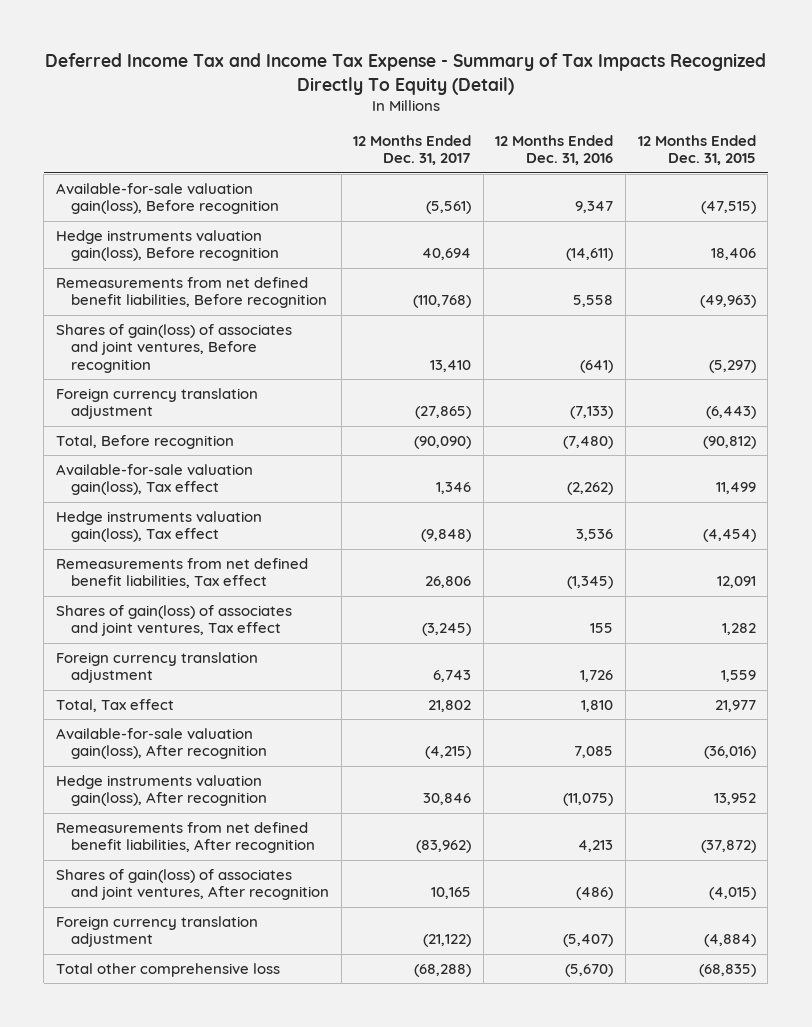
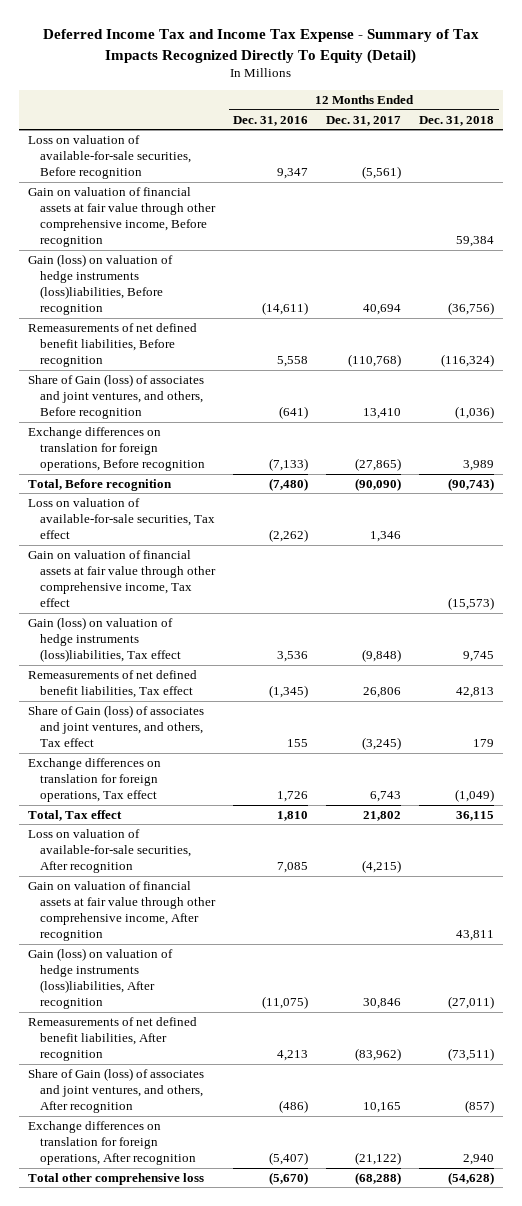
[637,134,756,166] 12 Months Ended Dec. 31, 2015 -> none
none -> [419,115,495,126] Dec. 31, 2018
[55,182,279,215] Available-for-sale valuation gain(loss), Before recognition -> [28,134,192,180] Loss on valuation of available-for-sale securities, Before recognition
none -> [28,186,217,248] Gain on valuation of financial assets at fair value through other comprehensive income, Before recognition
[55,229,279,262] Hedge instruments valuation gain(loss), Before recognition -> [28,253,174,316] Gain (loss) on valuation of hedge instruments (loss)liabilities, Before recognition
[55,276,327,309] Remeasurements from net defined benefit liabilities, Before recognition -> [28,322,198,368] Remeasurements of net defined benefit liabilities, Before recognition
[55,323,292,373] Shares of gain(loss) of associates and joint ventures, Before recognition -> [28,373,205,420] Share of Gain (loss) of associates and joint ventures, and others, Before recognition
[55,387,258,420] Foreign currency translation adjustment -> [28,426,206,472] Exchange differences on translation for foreign operations, Before recognition
[55,463,253,496] Available-for-sale valuation gain(loss), Tax effect -> [28,497,216,540] Loss on valuation of available-for-sale securities, Tax effect
none -> [28,549,217,608] Gain on valuation of financial assets at fair value through other comprehensive income, Tax effect
[55,510,262,543] Hedge instruments valuation gain(loss), Tax effect -> [28,616,182,663] Gain (loss) on valuation of hedge instruments (loss)liabilities, Tax effect
[55,557,308,589] Remeasurements from net defined benefit liabilities, Tax effect -> [28,669,198,699] Remeasurements of net defined benefit liabilities, Tax effect
[55,604,292,637] Shares of gain(loss) of associates and joint ventures, Tax effect -> [28,704,205,748] Share of Gain (loss) of associates and joint ventures, and others, Tax effect
[55,651,258,684] Foreign currency translation adjustment -> [28,757,162,803] Exchange differences on translation for foreign operations, Tax effect
[55,727,267,760] Available-for-sale valuation gain(loss), After recognition -> [28,828,192,874] Loss on valuation of available-for-sale securities, After recognition
none -> [28,880,217,942] Gain on valuation of financial assets at fair value through other comprehensive income, After recognition
[55,774,267,807] Hedge instruments valuation gain(loss), After recognition -> [28,947,174,1010] Gain (loss) on valuation of hedge instruments (loss)liabilities, After recognition
[55,821,315,854] Remeasurements from net defined benefit liabilities, After recognition -> [28,1016,198,1062] Remeasurements of net defined benefit liabilities, After recognition
[55,868,329,901] Shares of gain(loss) of associates and joint ventures, After recognition -> [28,1067,205,1114] Share of Gain (loss) of associates and joint ventures, and others, After recognition
[55,915,258,948] Foreign currency translation adjustment -> [28,1120,197,1166] Exchange differences on translation for foreign operations, After recognition

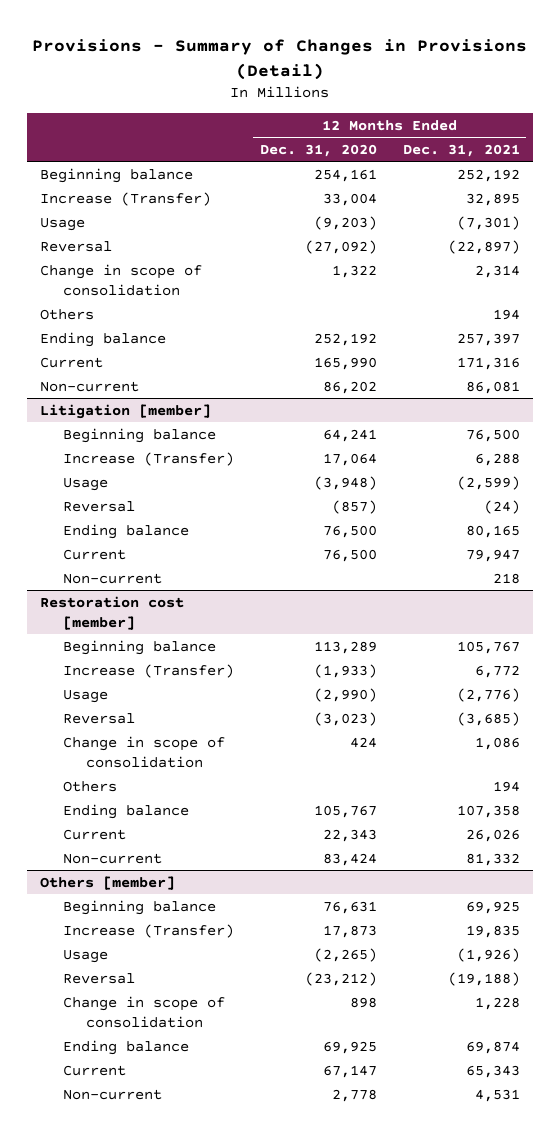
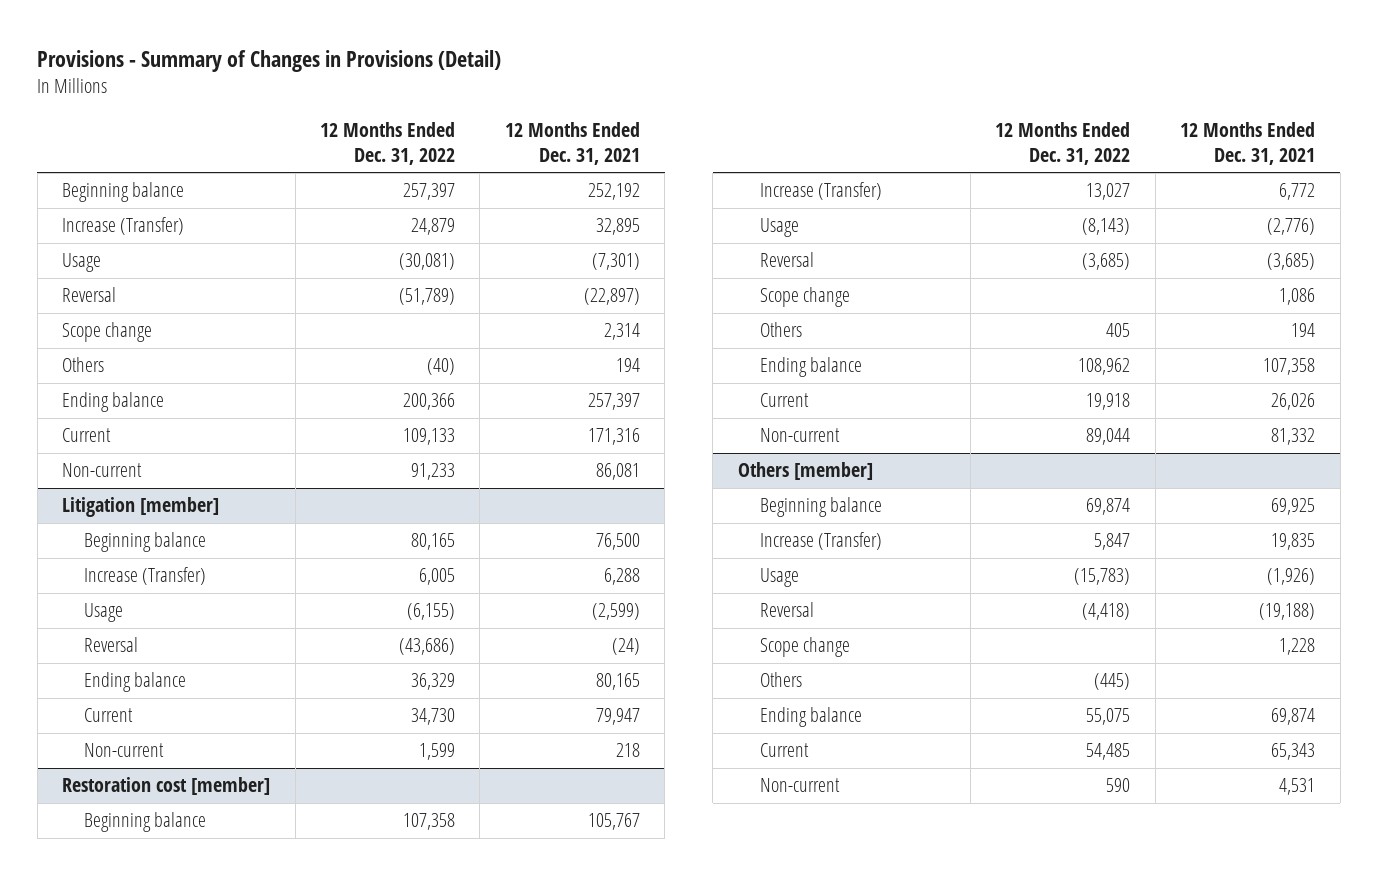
[259,143,377,157] Dec. 31, 2020 -> none
none -> [320,121,456,165] 12 Months Ended Dec. 31, 2022
[40,263,203,296] Change in scope of consolidation -> [62,322,153,343] Scope change
[62,735,225,768] Change in scope of consolidation -> [759,287,850,308] Scope change
[62,995,225,1028] Change in scope of consolidation -> [759,637,850,658] Scope change
none -> [759,672,802,688] Others

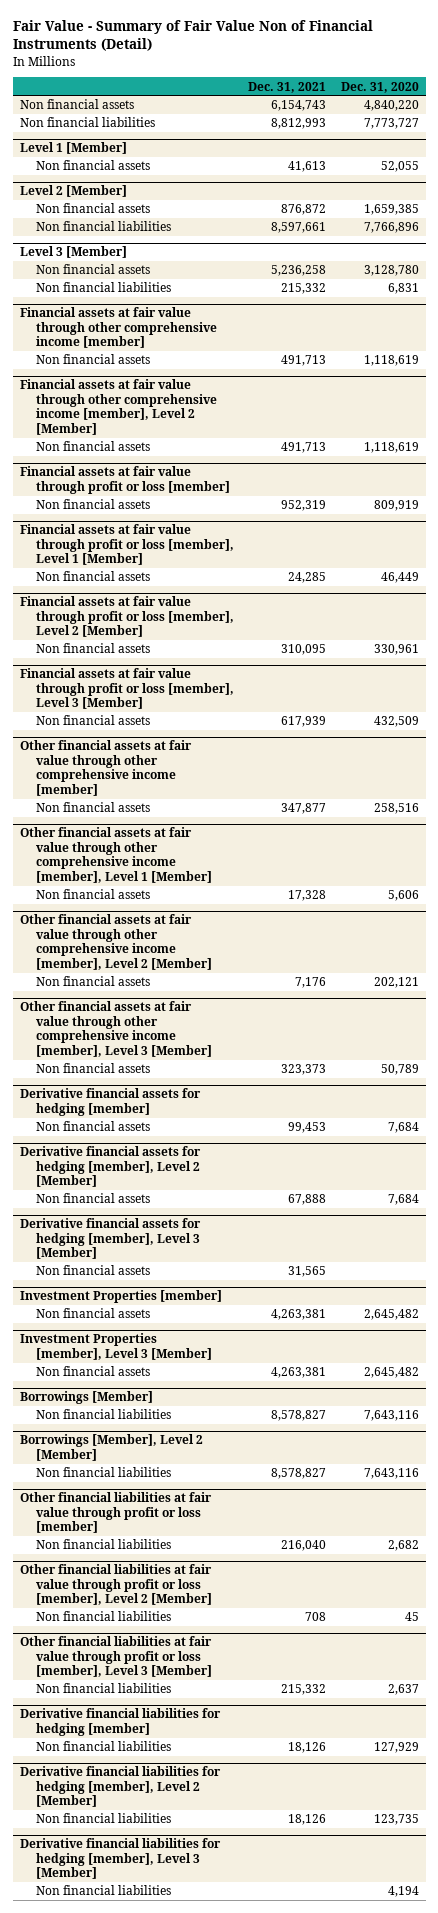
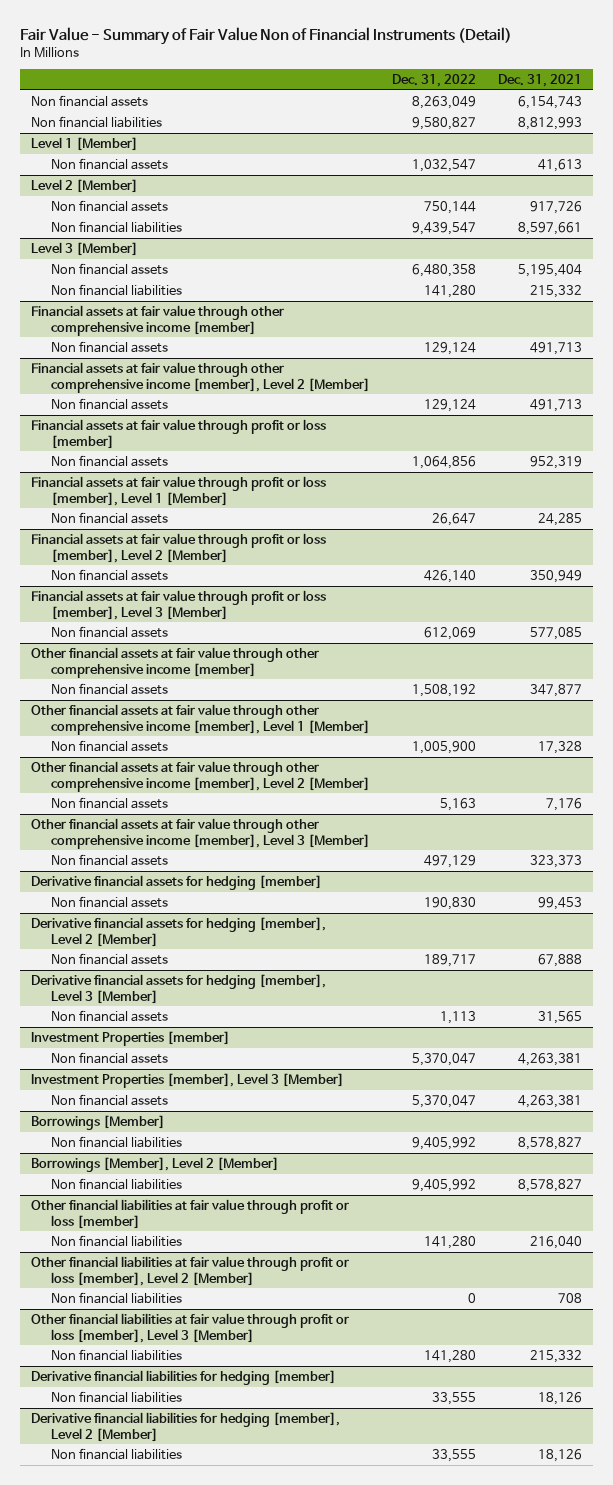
[340,81,419,93] Dec. 31, 2020 -> none
none -> [391,74,476,88] Dec. 31, 2022
[281,204,327,216] 876,872 -> [529,200,582,214] 917,726
[271,265,327,277] 5,236,258 -> [517,263,582,277] 5,195,404
[281,644,327,656] 310,095 -> [529,569,582,583] 350,949
[281,716,327,728] 617,939 -> [529,626,582,640] 577,085
[19,1838,221,1880] Derivative financial liabilities for hedging [member], Level 3 [Member] -> none
[35,1885,171,1896] Non financial liabilities -> none

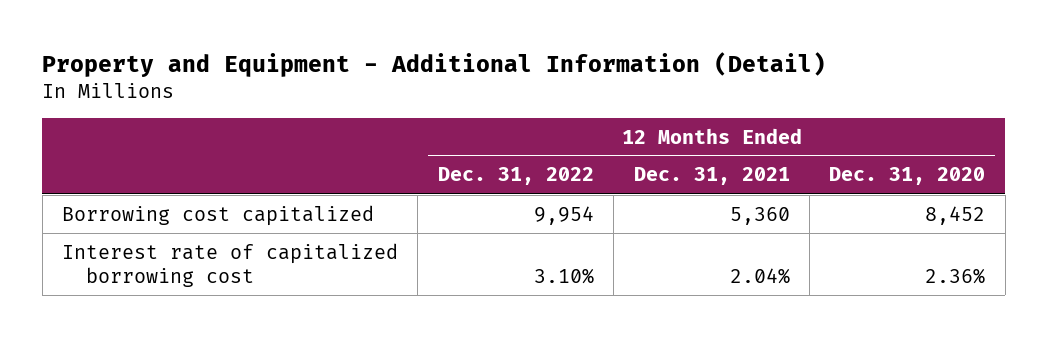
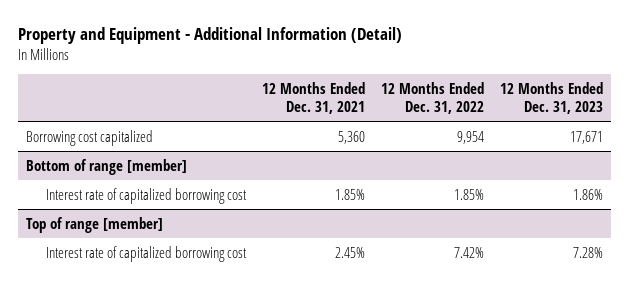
[829,167,986,186] Dec. 31, 2020 -> none
none -> [500,81,604,114] 12 Months Ended Dec. 31, 2023
none -> [25,158,187,175] Bottom of range [member]
[533,267,594,284] 3.10% -> [454,188,485,200] 1.85%
[729,267,790,284] 2.04% -> [334,188,365,200] 1.85%
none -> [25,216,163,233] Top of range [member]
none -> [45,245,247,262] Interest rate of capitalized borrowing cost

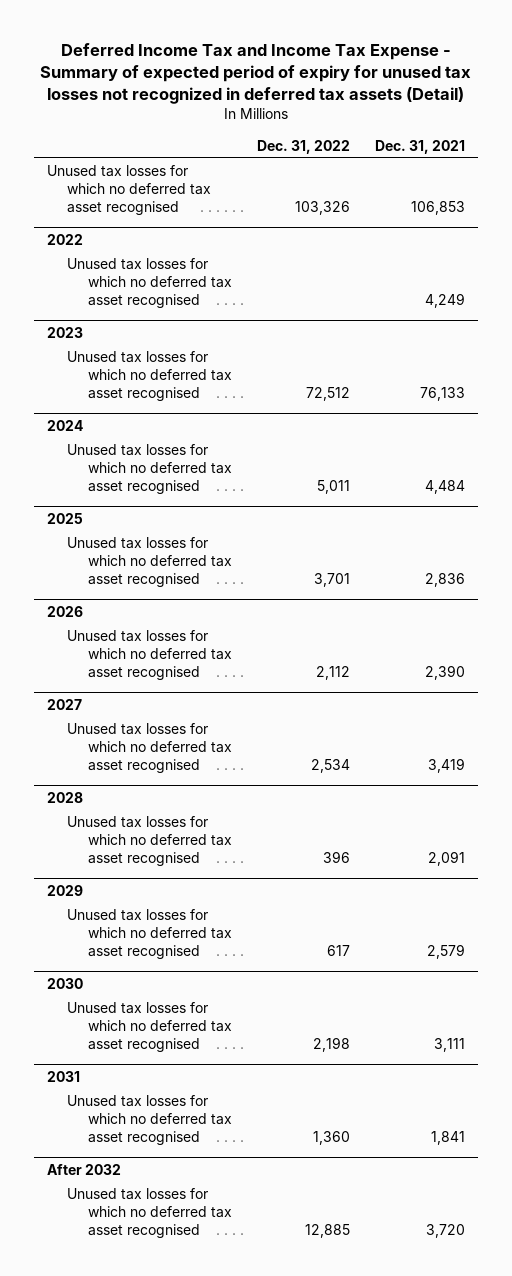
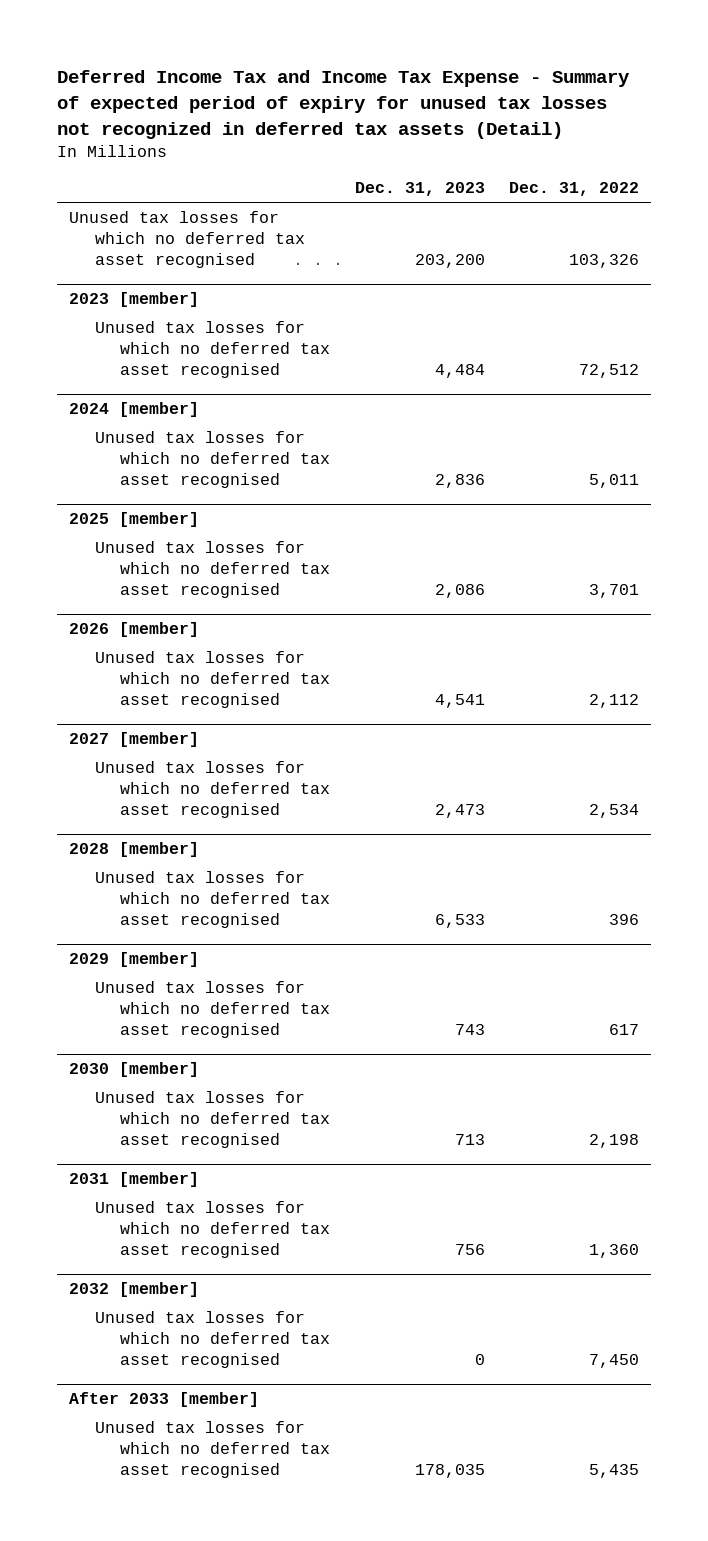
[375,139,466,154] Dec. 31, 2021 -> none
none -> [354,182,485,197] Dec. 31, 2023
[46,234,83,246] 2022 -> none
[67,258,232,308] Unused tax losses for which no deferred tax asset recognised -> none
[46,327,83,339] 2023 -> [69,292,200,308] 2023 [member]
[46,420,83,432] 2024 -> [69,402,200,418] 2024 [member]
[46,513,83,525] 2025 -> [69,512,200,528] 2025 [member]
[46,606,83,618] 2026 -> [69,622,200,638] 2026 [member]
[46,699,82,711] 2027 -> [69,732,200,748] 2027 [member]
[46,792,83,804] 2028 -> [69,842,200,858] 2028 [member]
[46,885,83,897] 2029 -> [69,952,200,968] 2029 [member]
[46,978,83,990] 2030 -> [69,1062,200,1078] 2030 [member]
[46,1071,80,1083] 2031 -> [69,1172,200,1188] 2031 [member]
[46,1164,121,1176] After 2032 -> none
none -> [69,1282,200,1298] 2032 [member]
[304,1223,350,1238] 12,885 -> [588,1353,639,1368] 7,450
none -> [69,1392,260,1408] After 2033 [member]
none -> [94,1420,331,1478] Unused tax losses for which no deferred tax asset recognised

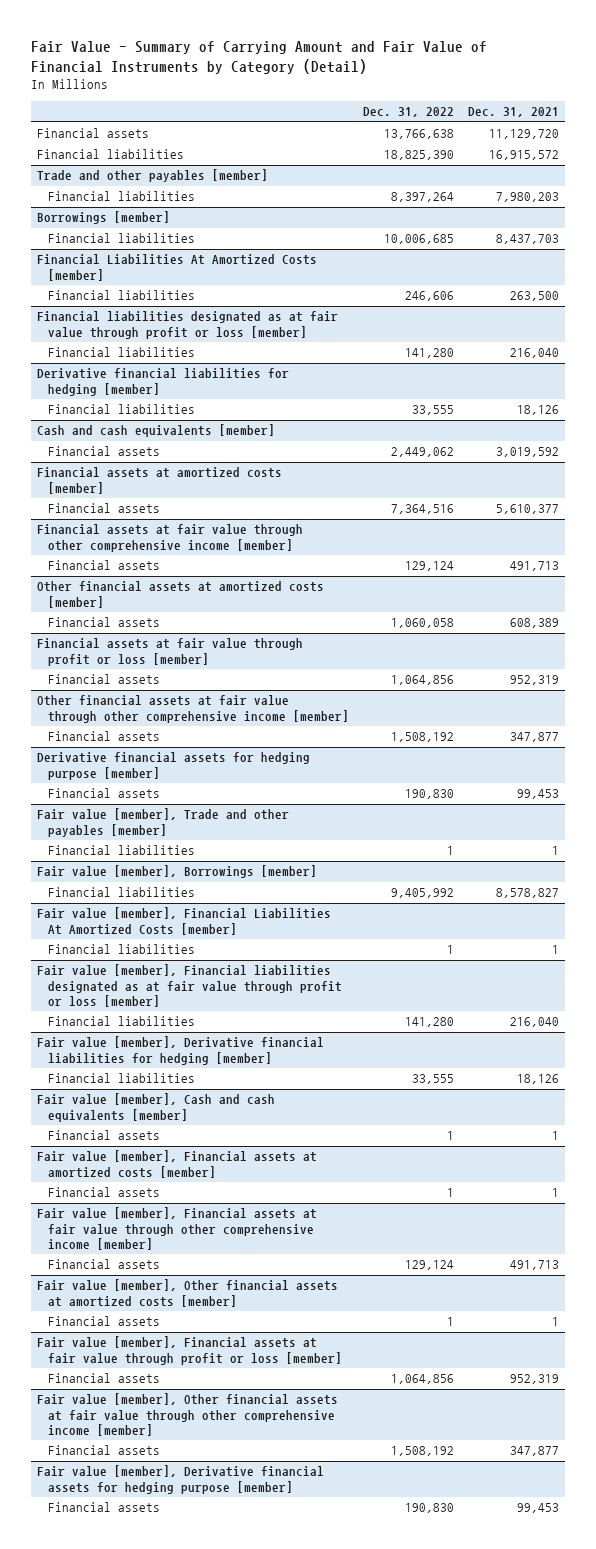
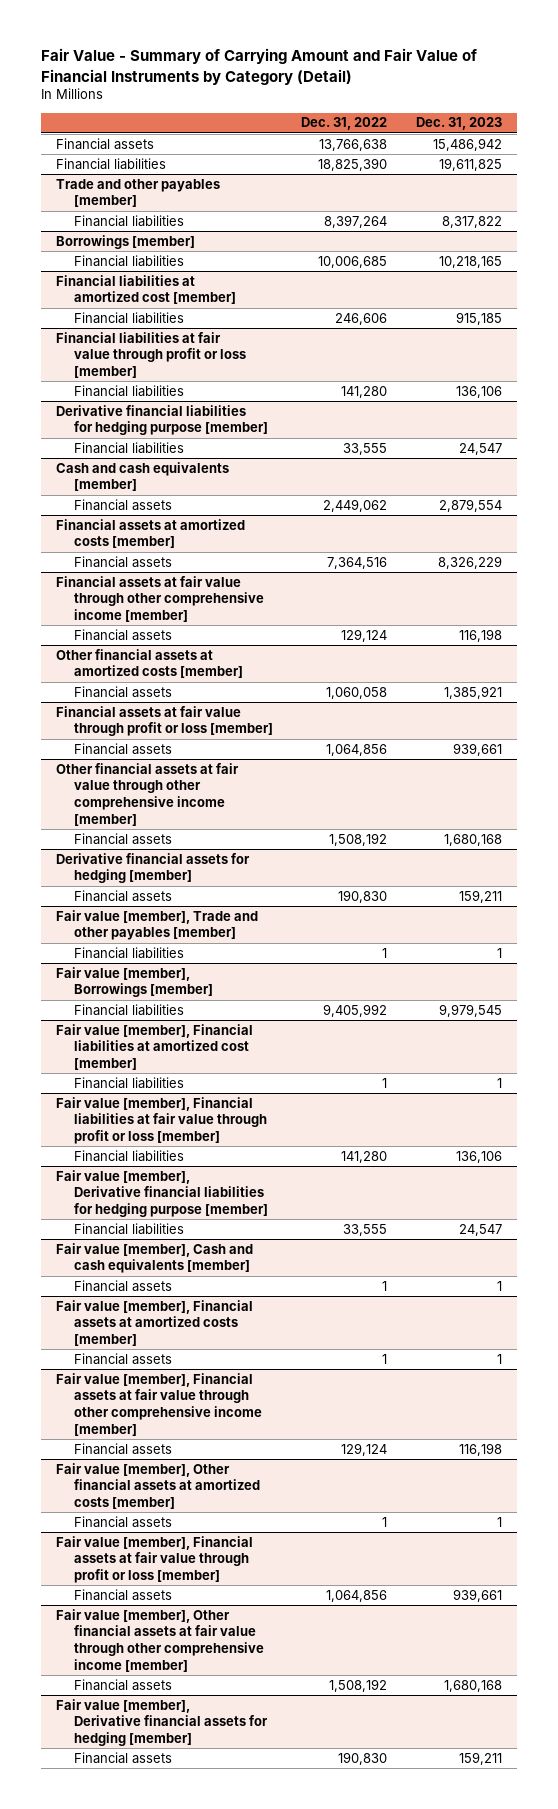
[467,107,559,118] Dec. 31, 2021 -> none
none -> [416,117,503,131] Dec. 31, 2023
[37,254,318,281] Financial Liabilities At Amortized Costs [member] -> [55,274,236,305] Financial liabilities at amortized cost [member]
[37,311,339,339] Financial liabilities designated as at fair value through profit or loss [member] -> [55,331,246,379] Financial liabilities at fair value through profit or loss [member]
[37,368,290,396] Derivative financial liabilities for hedging [member] -> [55,404,268,436] Derivative financial liabilities for hedging purpose [member]
[37,752,311,780] Derivative financial assets for hedging purpose [member] -> [55,852,250,884] Derivative financial assets for hedging [member]
[37,907,332,935] Fair value [member], Financial Liabilities At Amortized Costs [member] -> [55,1023,253,1071] Fair value [member], Financial liabilities at amortized cost [member]
[37,964,343,1007] Fair value [member], Financial liabilities designated as at fair value through profit or loss [member] -> [55,1096,267,1145] Fair value [member], Financial liabilities at fair value through profit or loss [member]
[37,1036,325,1065] Fair value [member], Derivative financial liabilities for hedging [member] -> [55,1169,268,1218] Fair value [member], Derivative financial liabilities for hedging purpose [member]
[37,1465,325,1494] Fair value [member], Derivative financial assets for hedging purpose [member] -> [55,1698,268,1747] Fair value [member], Derivative financial assets for hedging [member]

